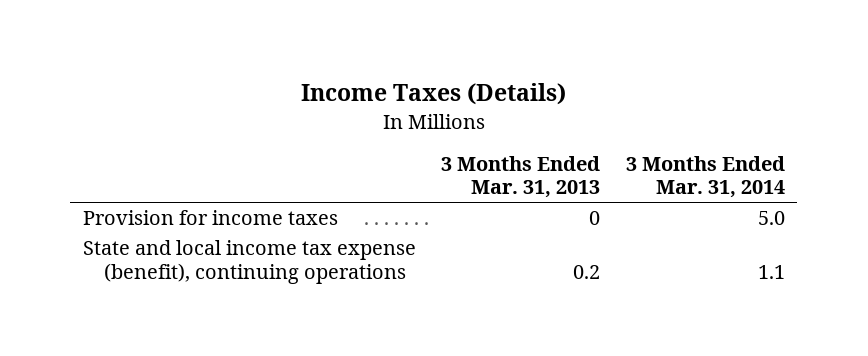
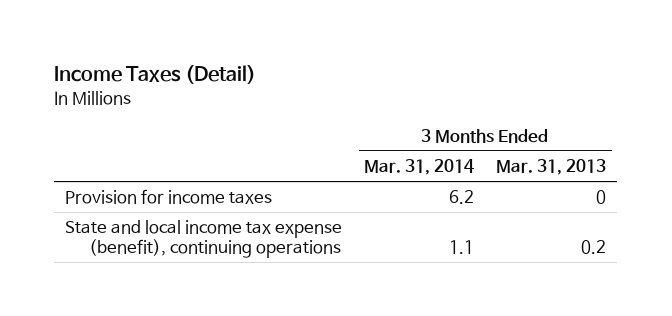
[300,83,566,106] Income Taxes (Details) -> [54,64,257,84] Income Taxes (Detail)
[757,211,785,226] 5.0 -> [449,190,475,205] 6.2

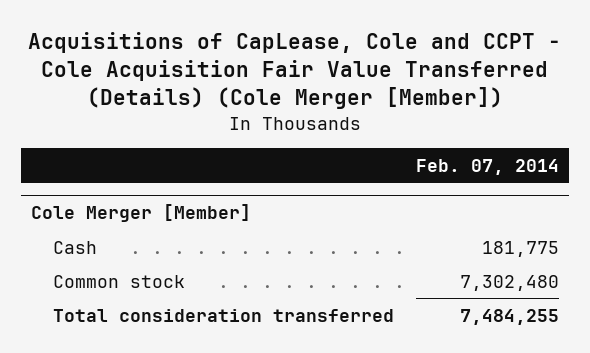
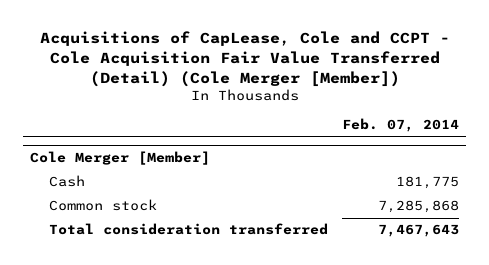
[27,32,561,110] Acquisitions of CapLease, Cole and CCPT - Cole Acquisition Fair Value Transferred (Details) (Cole Merger [Member]) -> [39,31,450,87] Acquisitions of CapLease, Cole and CCPT - Cole Acquisition Fair Value Transferred (Detail) (Cole Merger [Member])
[459,274,559,291] 7,302,480 -> [378,200,460,214] 7,285,868
[459,308,559,325] 7,484,255 -> [378,224,460,238] 7,467,643

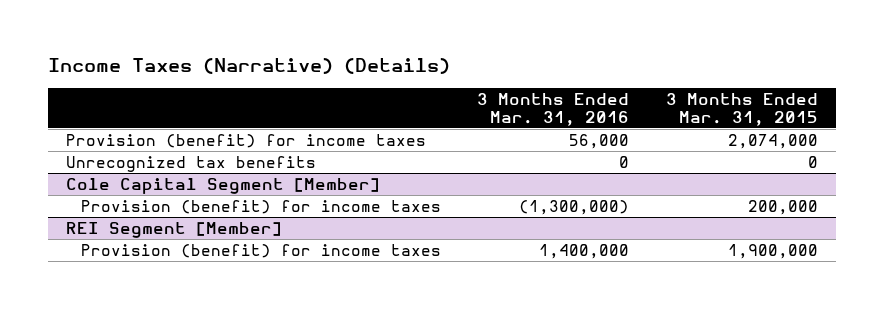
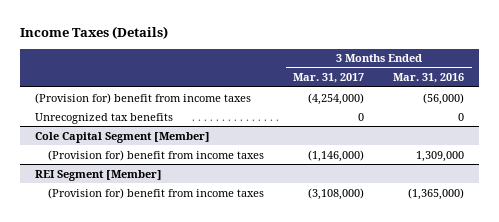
[48,58,451,75] Income Taxes (Narrative) (Details) -> [20,26,169,40] Income Taxes (Details)
[665,92,818,126] 3 Months Ended Mar. 31, 2015 -> none
none -> [293,73,365,84] Mar. 31, 2017
[66,133,427,148] Provision (benefit) for income taxes -> [34,92,251,104] (Provision for) benefit from income taxes
[569,133,630,149] 56,000 -> [423,92,465,105] (56,000)
[80,199,441,214] Provision (benefit) for income taxes -> [47,149,264,161] (Provision for) benefit from income taxes
[519,199,630,215] (1,300,000) -> [416,150,465,162] 1,309,000
[80,243,441,258] Provision (benefit) for income taxes -> [47,187,264,199] (Provision for) benefit from income taxes
[539,243,630,259] 1,400,000 -> [408,187,465,200] (1,365,000)

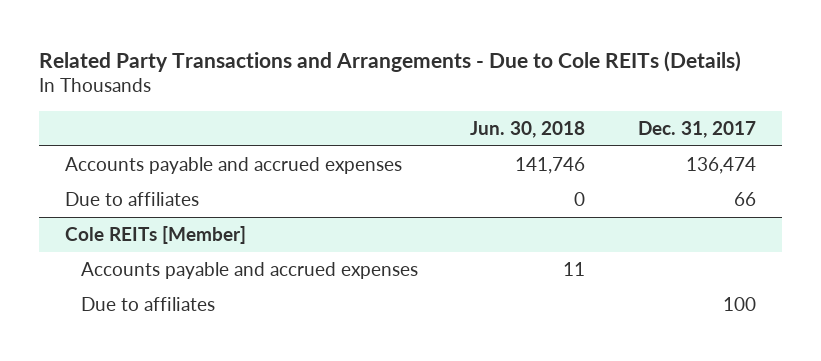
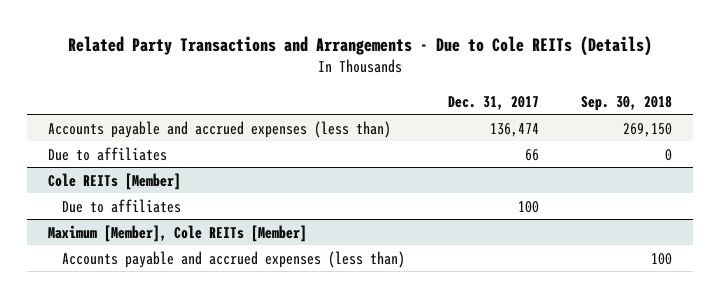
[470,120,586,138] Jun. 30, 2018 -> none
none -> [581,95,673,111] Sep. 30, 2018
[65,157,403,175] Accounts payable and accrued expenses -> [48,120,392,138] Accounts payable and accrued expenses (less than)
[81,262,419,280] Accounts payable and accrued expenses -> none
none -> [48,224,308,242] Maximum [Member], Cole REITs [Member]
none -> [62,250,406,268] Accounts payable and accrued expenses (less than)

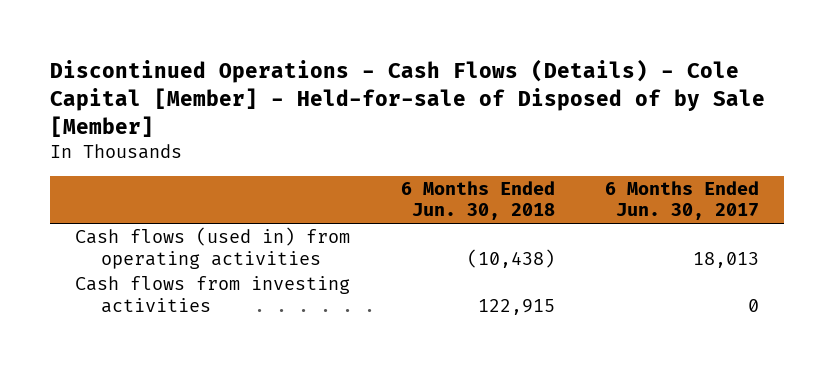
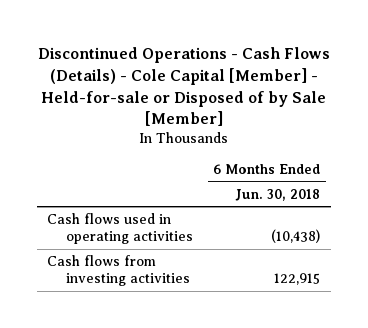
[50,58,766,137] Discontinued Operations - Cash Flows (Details) - Cole Capital [Member] - Held-for-sale of Disposed of by Sale [Member] -> [37,46,330,127] Discontinued Operations - Cash Flows (Details) - Cole Capital [Member] - Held-for-sale or Disposed of by Sale [Member]
[605,181,760,221] 6 Months Ended Jun. 30, 2017 -> none
[75,227,351,269] Cash flows (used in) from operating activities -> [47,213,193,245] Cash flows used in operating activities

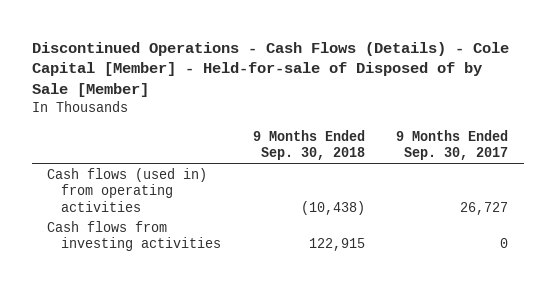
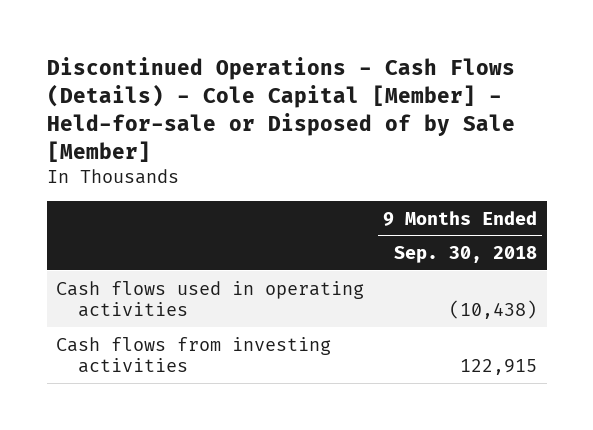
[31,41,509,98] Discontinued Operations - Cash Flows (Details) - Cole Capital [Member] - Held-for-sale of Disposed of by Sale [Member] -> [46,56,515,162] Discontinued Operations - Cash Flows (Details) - Cole Capital [Member] - Held-for-sale or Disposed of by Sale [Member]
[395,129,508,161] 9 Months Ended Sep. 30, 2017 -> none
[47,167,208,212] Cash flows (used in) from operating activities -> [56,280,365,318] Cash flows used in operating activities

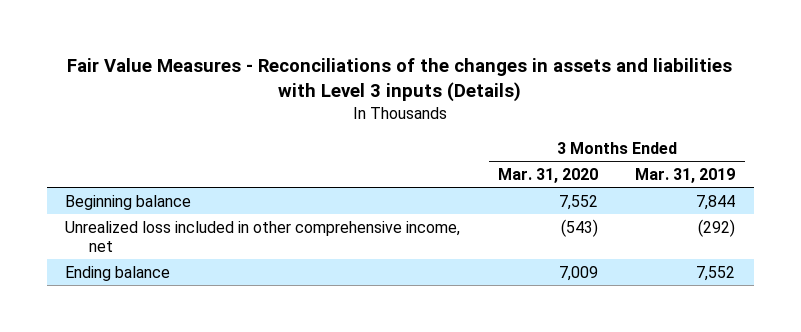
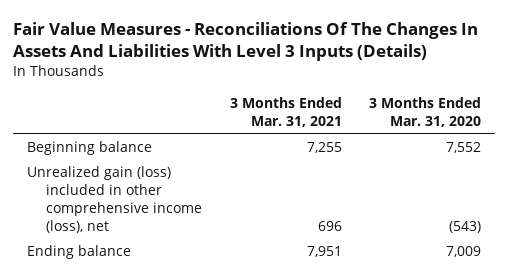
[67,57,733,102] Fair Value Measures - Reconciliations of the changes in assets and liabilities with Level 3 inputs (Details) -> [12,21,478,62] Fair Value Measures - Reconciliations Of The Changes In Assets And Liabilities With Level 3 Inputs (Details)
[635,167,736,183] Mar. 31, 2019 -> none
none -> [229,96,342,127] 3 Months Ended Mar. 31, 2021
[65,220,461,252] Unrealized loss included in other comprehensive income, net -> [26,165,202,233] Unrealized gain (loss) included in other comprehensive income (loss), net

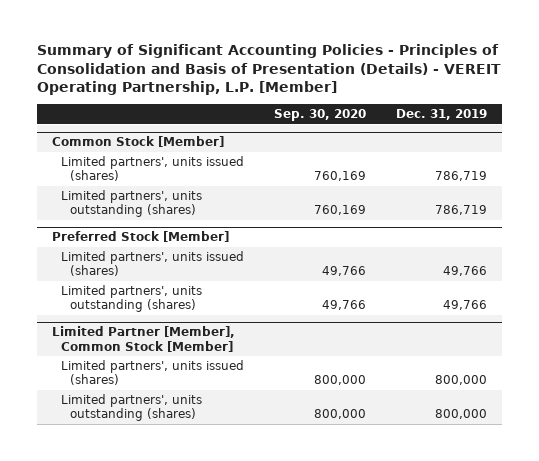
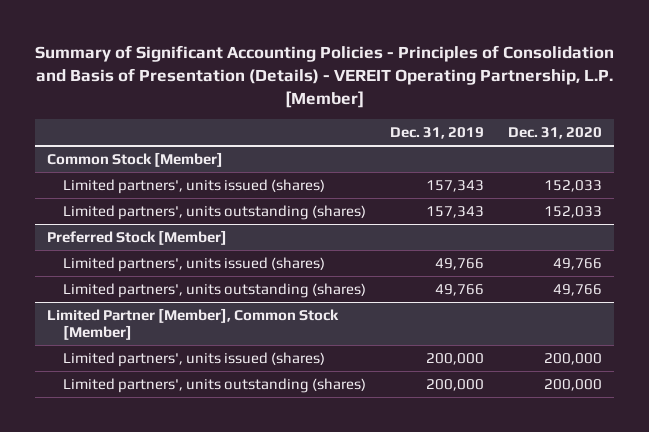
[273,109,366,122] Sep. 30, 2020 -> none
none -> [508,127,603,140] Dec. 31, 2020
[434,171,487,182] 786,719 -> [426,179,485,192] 157,343
[434,205,487,216] 786,719 -> [426,205,485,218] 157,343
[434,375,487,386] 800,000 -> [426,352,485,365] 200,000
[434,409,487,420] 800,000 -> [426,378,485,391] 200,000

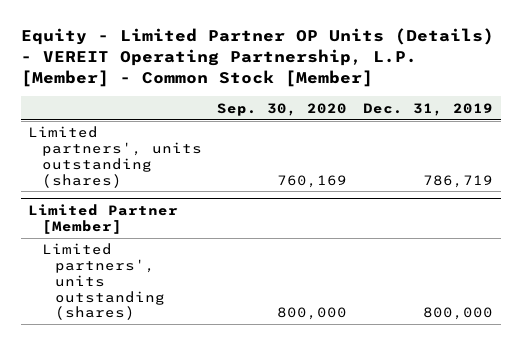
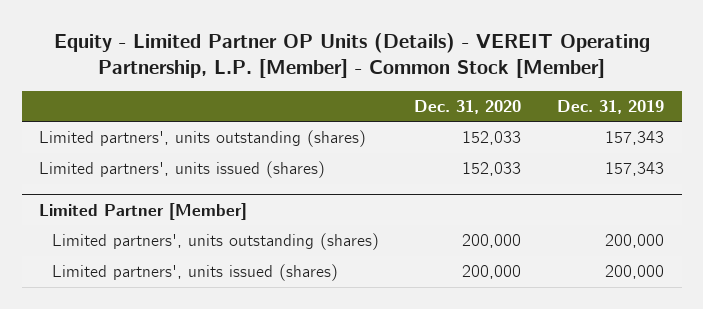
[217,102,348,116] Sep. 30, 2020 -> none
none -> [414,99,522,114] Dec. 31, 2020
[422,174,493,188] 786,719 -> [605,131,665,146] 157,343
none -> [39,161,326,179] Limited partners', units issued (shares)
[422,307,493,321] 800,000 -> [605,234,665,249] 200,000
none -> [51,264,338,282] Limited partners', units issued (shares)

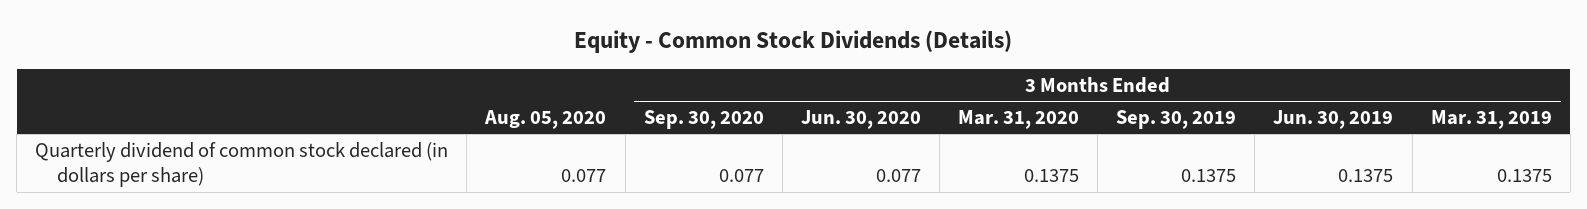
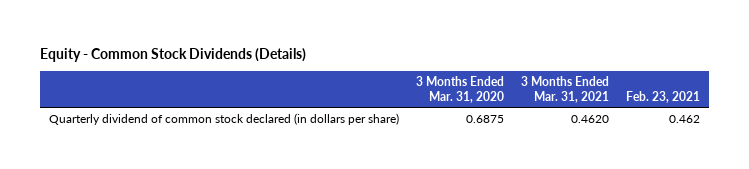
[484,109,607,129] Aug. 05, 2020 -> none
[643,109,764,129] Sep. 30, 2020 -> none
[800,109,921,129] Jun. 30, 2020 -> none
[1116,109,1237,129] Sep. 30, 2019 -> none
[1273,109,1394,129] Jun. 30, 2019 -> none
[1430,109,1552,129] Mar. 31, 2019 -> none
none -> [521,75,610,103] 3 Months Ended Mar. 31, 2021
none -> [626,90,701,103] Feb. 23, 2021
[1024,169,1080,183] 0.1375 -> [465,115,504,124] 0.6875

